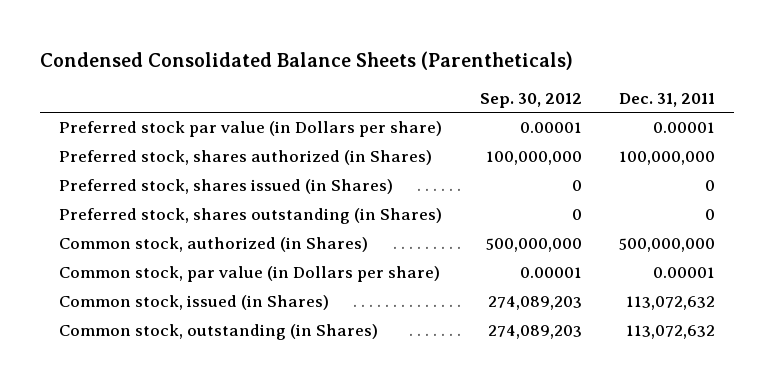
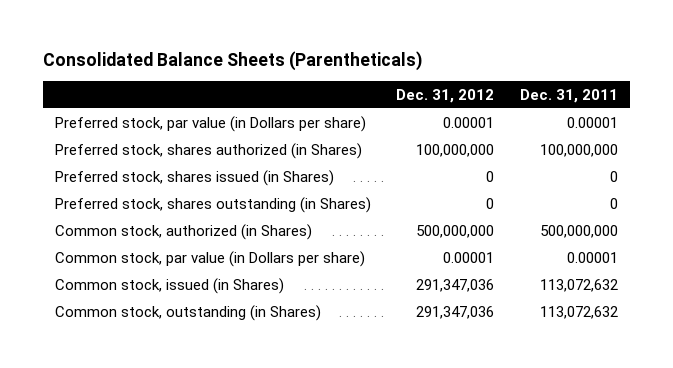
[40,50,574,70] Condensed Consolidated Balance Sheets (Parentheticals) -> [42,51,422,72] Consolidated Balance Sheets (Parentheticals)
[479,92,582,108] Sep. 30, 2012 -> none
none -> [396,88,495,103] Dec. 31, 2012
[59,121,443,138] Preferred stock par value (in Dollars per share) -> [55,115,367,132] Preferred stock, par value (in Dollars per share)

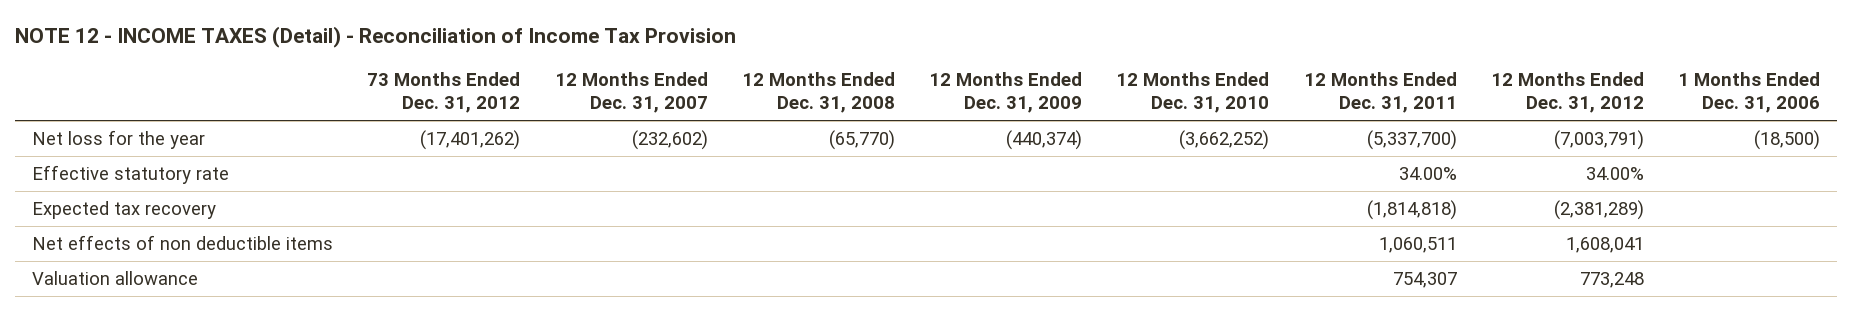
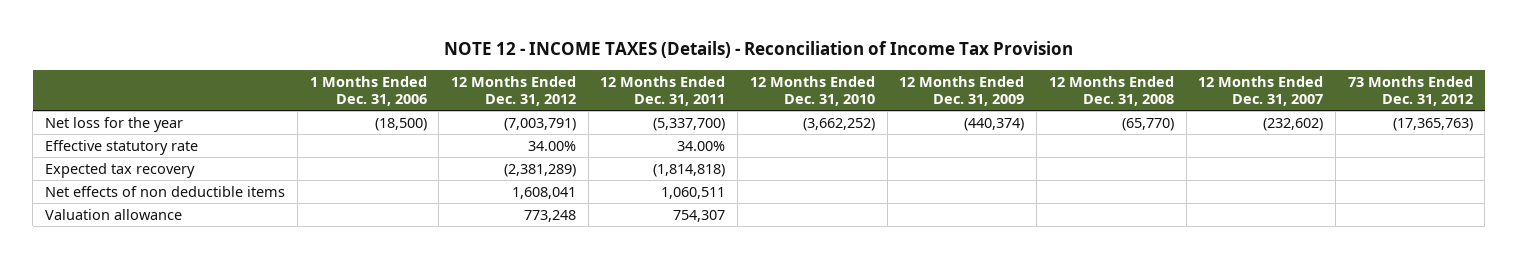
[14,26,736,49] NOTE 12 - INCOME TAXES (Detail) - Reconciliation of Income Tax Provision -> [443,41,1073,59] NOTE 12 - INCOME TAXES (Details) - Reconciliation of Income Tax Provision
[420,130,521,151] (17,401,262) -> [1392,117,1473,131] (17,365,763)

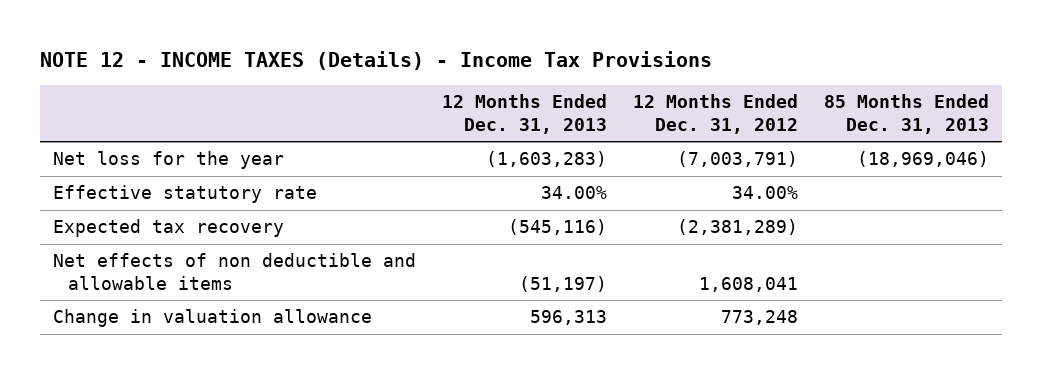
[443,41,1073,59] NOTE 12 - INCOME TAXES (Details) - Reconciliation of Income Tax Provision -> [40,51,713,71] NOTE 12 - INCOME TAXES (Details) - Income Tax Provisions
[309,75,427,106] 1 Months Ended Dec. 31, 2006 -> none
[600,75,726,106] 12 Months Ended Dec. 31, 2011 -> none
[749,75,875,106] 12 Months Ended Dec. 31, 2010 -> none
[899,75,1025,106] 12 Months Ended Dec. 31, 2009 -> none
[1048,75,1174,106] 12 Months Ended Dec. 31, 2008 -> none
[1198,75,1324,106] 12 Months Ended Dec. 31, 2007 -> none
[1347,75,1473,106] 73 Months Ended Dec. 31, 2012 -> none
none -> [442,94,608,134] 12 Months Ended Dec. 31, 2013
none -> [823,94,989,134] 85 Months Ended Dec. 31, 2013
[45,185,286,197] Net effects of non deductible items -> [53,253,417,290] Net effects of non deductible and allowable items
[45,208,183,220] Valuation allowance -> [53,309,373,328] Change in valuation allowance

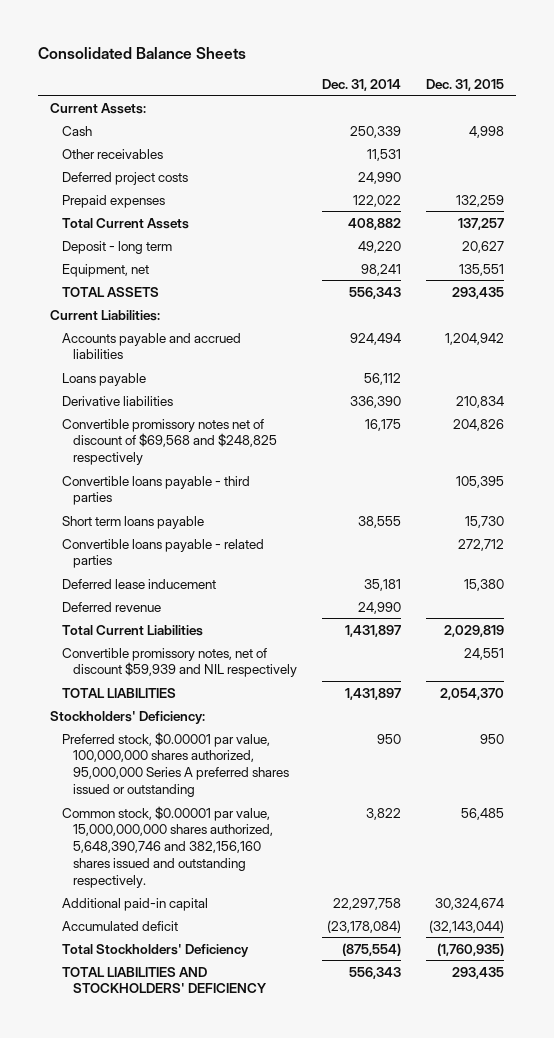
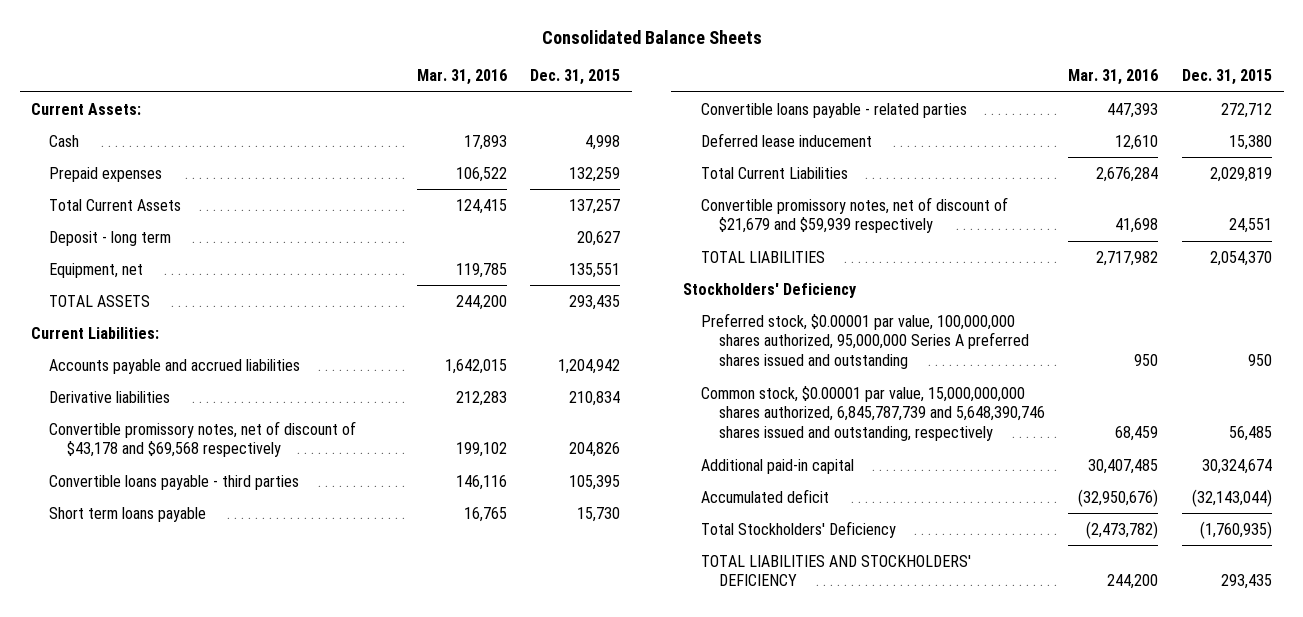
[321,78,401,91] Dec. 31, 2014 -> none
none -> [416,69,507,86] Mar. 31, 2016
[61,148,163,159] Other receivables -> none
[61,171,188,185] Deferred project costs -> none
[61,372,146,386] Loans payable -> none
[61,418,278,466] Convertible promissory notes net of discount of $69,568 and $248,825 respectively -> [49,420,357,458] Convertible promissory notes, net of discount of $43,178 and $69,568 respectively
[61,601,161,612] Deferred revenue -> none
[61,647,298,678] Convertible promissory notes, net of discount $59,939 and NIL respectively -> [701,196,1009,234] Convertible promissory notes, net of discount of $21,679 and $59,939 respectively
[49,710,205,724] Stockholders' Deficiency: -> [683,282,858,298] Stockholders' Deficiency
[61,731,290,797] Preferred stock, $0.00001 par value, 100,000,000 shares authorized, 95,000,000 Series A preferred shares issued or outstanding -> [701,312,1029,370] Preferred stock, $0.00001 par value, 100,000,000 shares authorized, 95,000,000 Series A preferred shares issued and outstanding
[61,805,274,888] Common stock, $0.00001 par value, 15,000,000,000 shares authorized, 5,648,390,746 and 382,156,160 shares issued and outstanding respectively. -> [701,385,1045,442] Common stock, $0.00001 par value, 15,000,000,000 shares authorized, 6,845,787,739 and 5,648,390,746 shares issued and outstanding, respectively

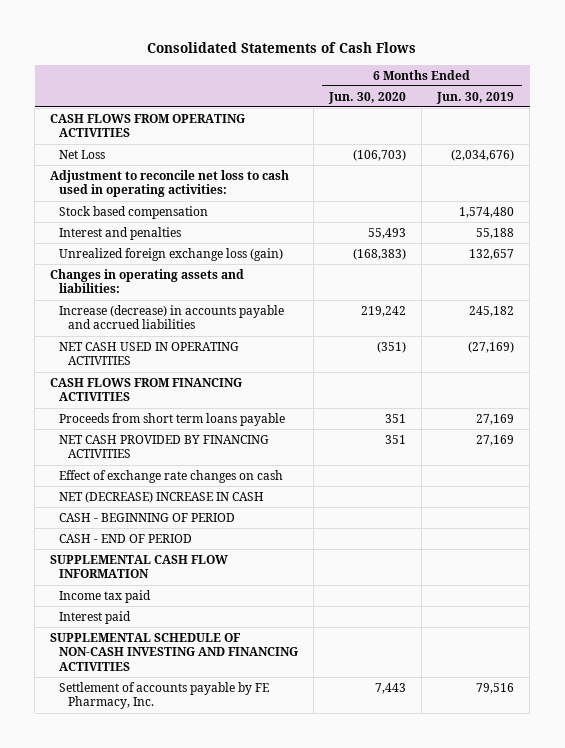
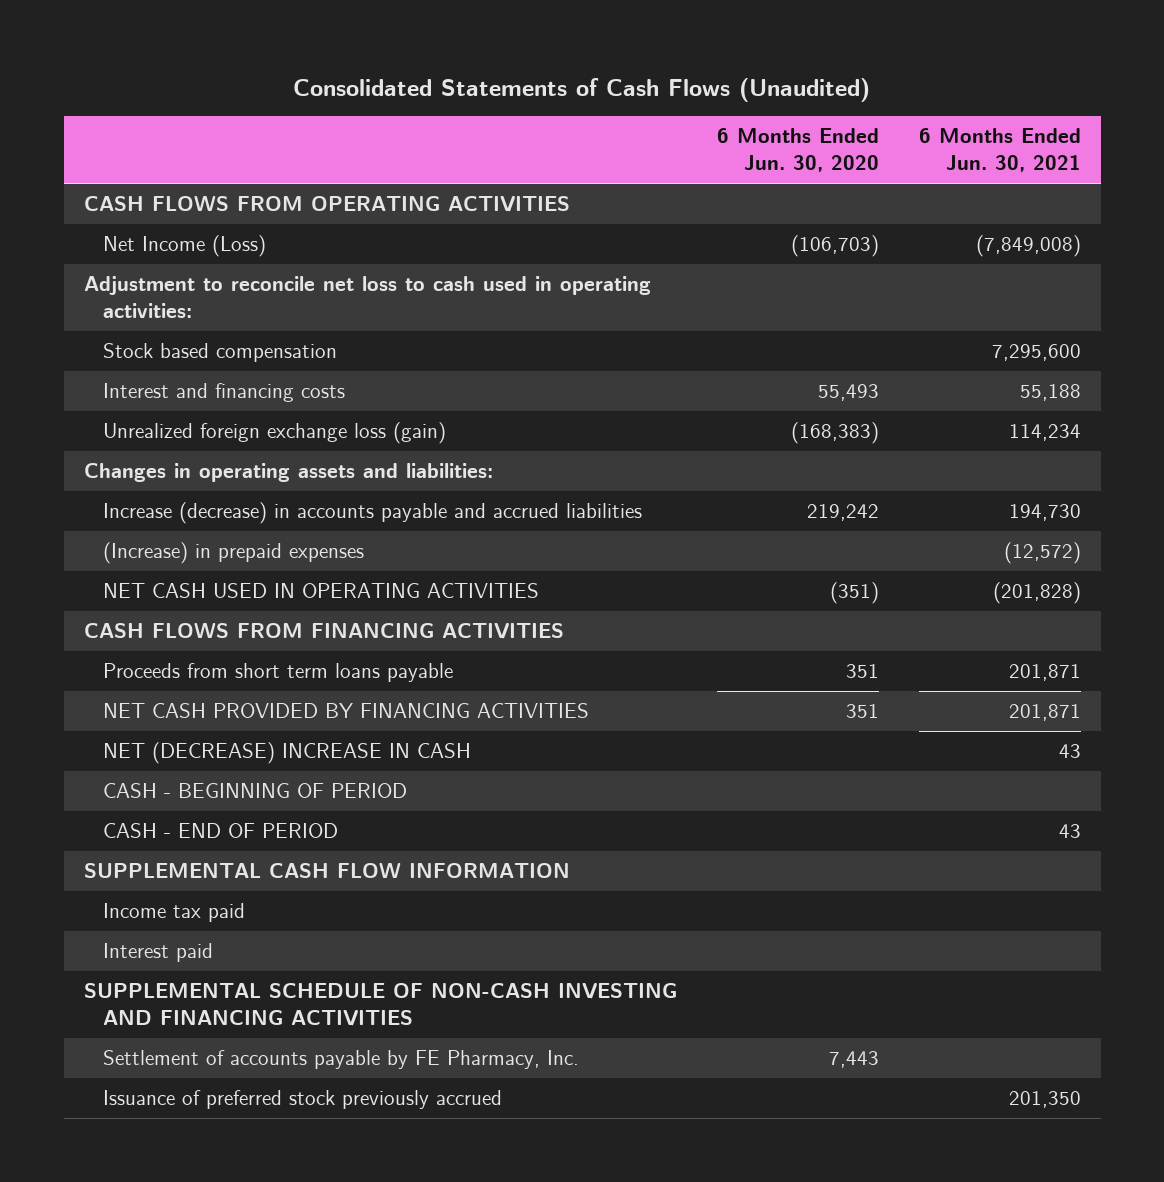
[147,42,417,54] Consolidated Statements of Cash Flows -> [293,77,871,102] Consolidated Statements of Cash Flows (Unaudited)
[436,91,515,104] Jun. 30, 2019 -> none
none -> [918,128,1081,173] 6 Months Ended Jun. 30, 2021
[59,149,106,159] Net Loss -> [103,235,267,258] Net Income (Loss)
[59,226,182,240] Interest and penalties -> [103,383,346,403] Interest and financing costs
none -> [103,542,365,565] (Increase) in prepaid expenses
[59,469,284,483] Effect of exchange rate changes on cash -> none
none -> [103,1090,503,1110] Issuance of preferred stock previously accrued

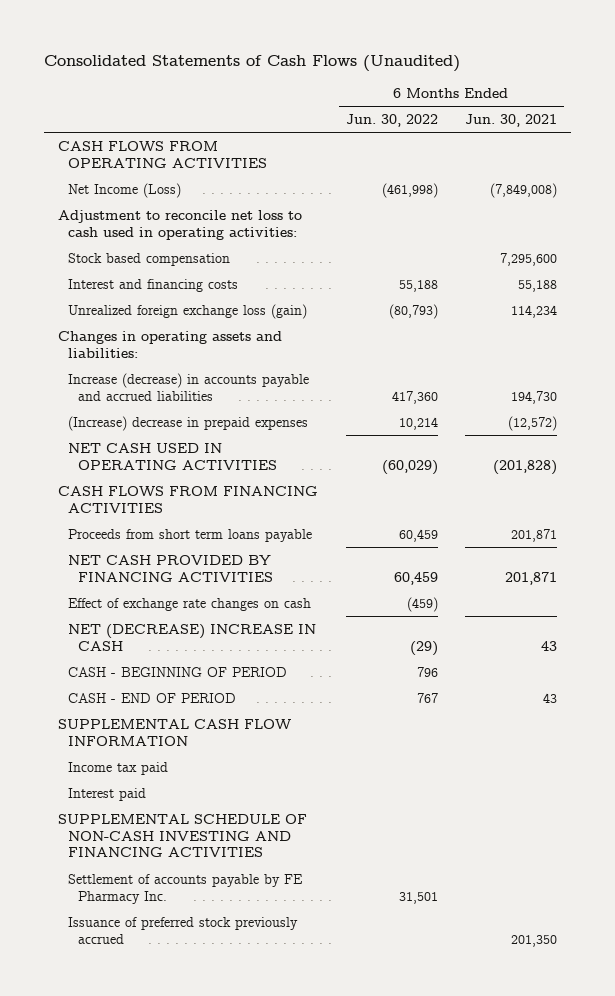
[716,128,879,173] 6 Months Ended Jun. 30, 2020 -> none
none -> [345,114,438,128] Jun. 30, 2022
[103,542,365,565] (Increase) in prepaid expenses -> [67,415,308,431] (Increase) decrease in prepaid expenses
none -> [67,597,311,611] Effect of exchange rate changes on cash
[103,1050,580,1070] Settlement of accounts payable by FE Pharmacy, Inc. -> [67,873,303,904] Settlement of accounts payable by FE Pharmacy Inc.

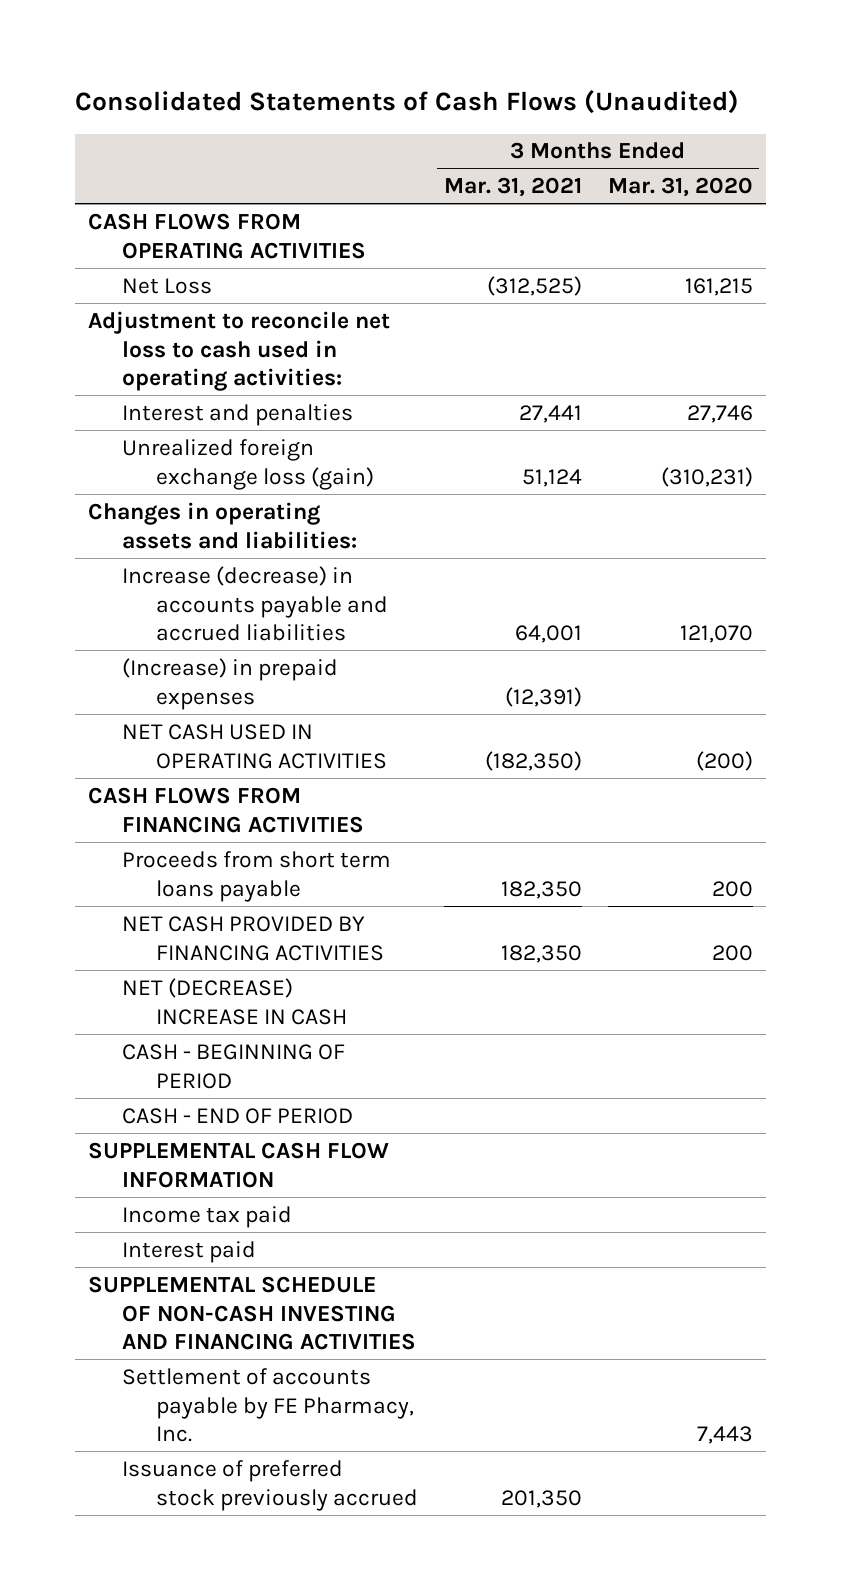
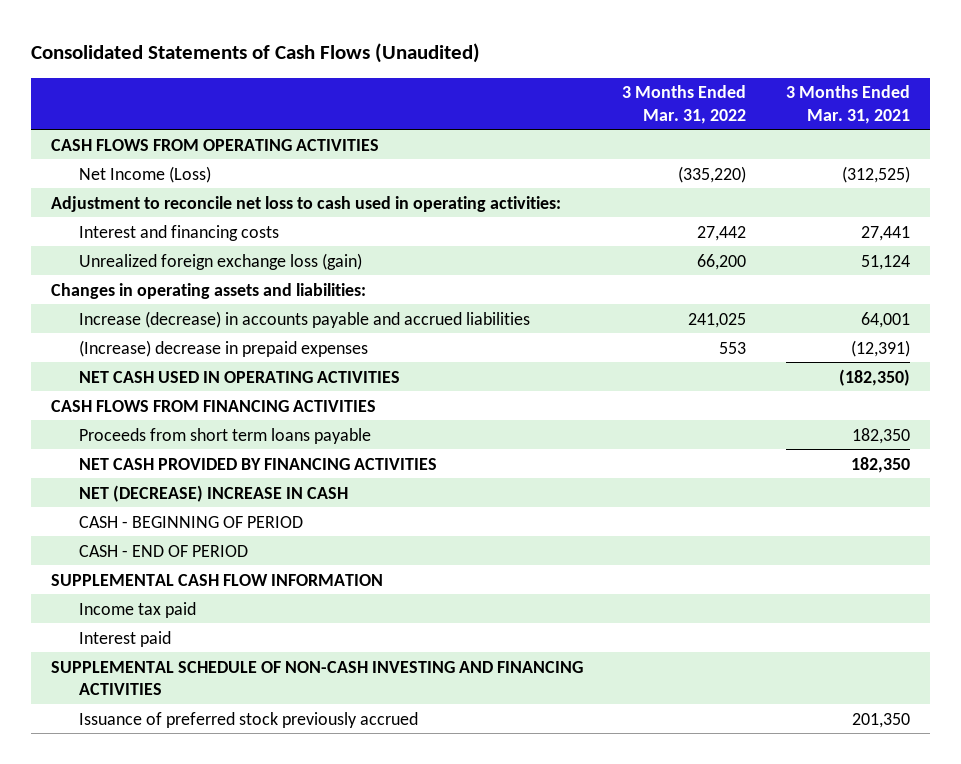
[607,177,753,198] Mar. 31, 2020 -> none
none -> [622,85,747,124] 3 Months Ended Mar. 31, 2022
[121,277,212,294] Net Loss -> [79,165,212,183] Net Income (Loss)
[121,403,353,426] Interest and penalties -> [79,224,280,241] Interest and financing costs
[121,657,338,710] (Increase) in prepaid expenses -> [79,339,369,357] (Increase) decrease in prepaid expenses
[121,1367,414,1443] Settlement of accounts payable by FE Pharmacy, Inc. -> none

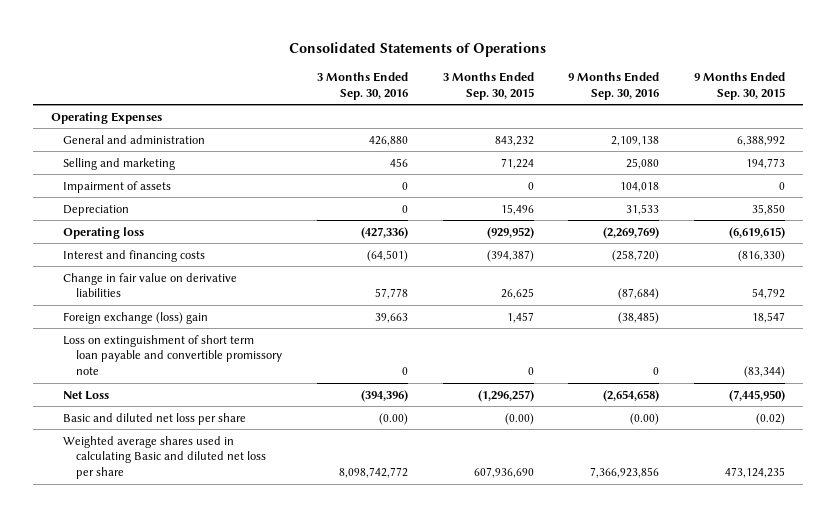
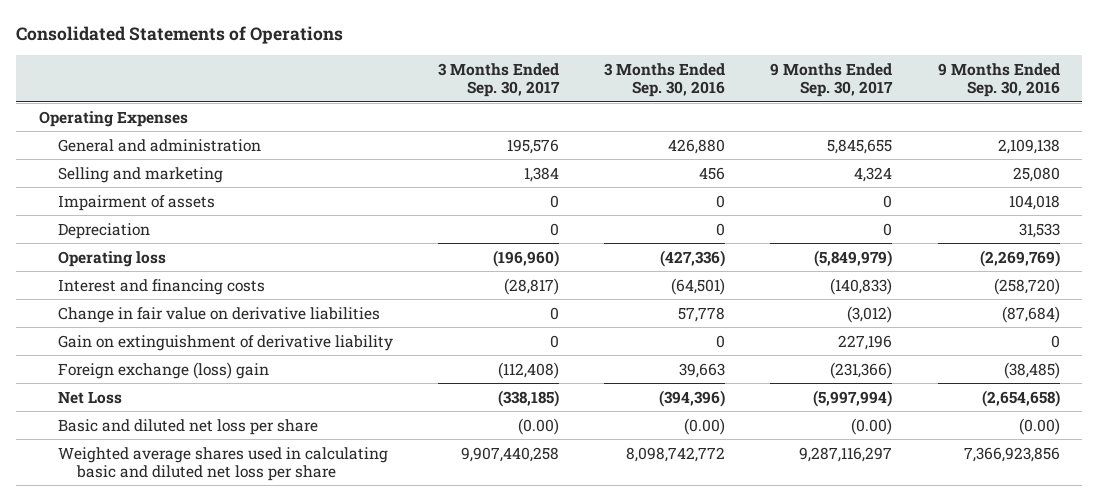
[442,72,534,100] 3 Months Ended Sep. 30, 2015 -> none
[694,72,786,100] 9 Months Ended Sep. 30, 2015 -> none
none -> [438,63,561,97] 3 Months Ended Sep. 30, 2017
none -> [770,63,894,97] 9 Months Ended Sep. 30, 2017
none -> [57,334,393,351] Gain on extinguishment of derivative liability
[63,334,282,376] Loss on extinguishment of short term loan payable and convertible promissory note -> none
[63,435,266,480] Weighted average shares used in calculating Basic and diluted net loss per share -> [57,446,388,481] Weighted average shares used in calculating basic and diluted net loss per share

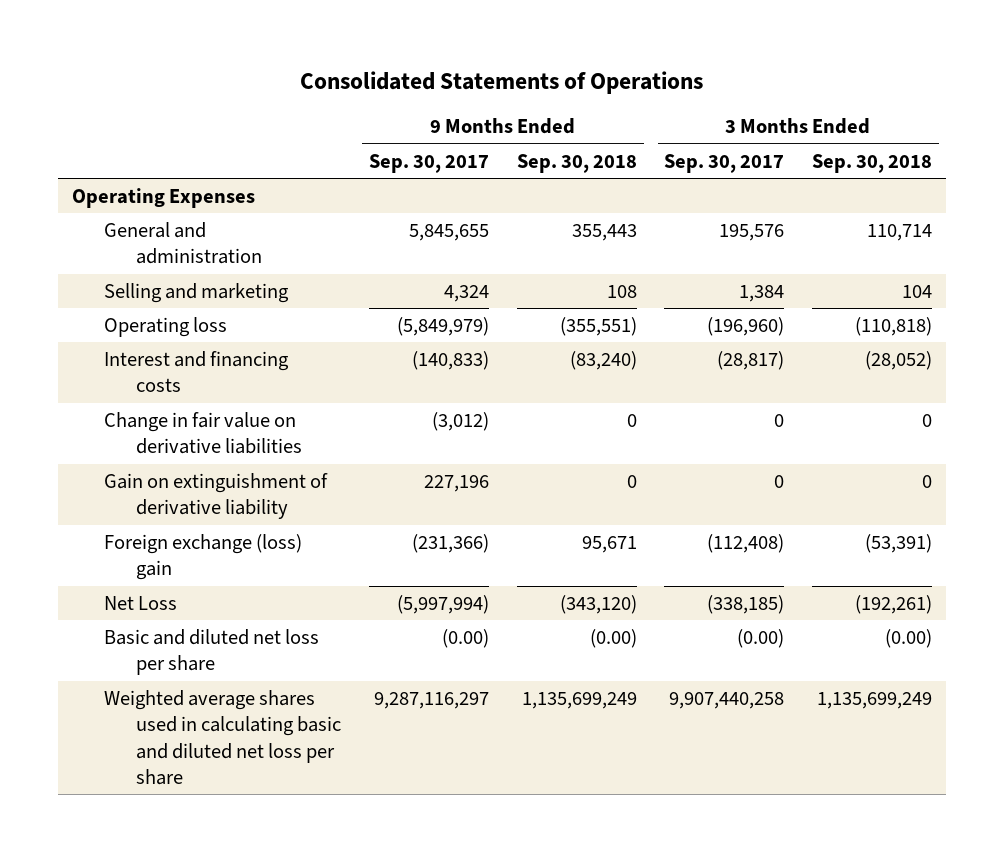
[604,63,726,97] 3 Months Ended Sep. 30, 2016 -> none
[937,63,1060,97] 9 Months Ended Sep. 30, 2016 -> none
none -> [516,153,637,173] Sep. 30, 2018
none -> [812,153,933,173] Sep. 30, 2018
[57,194,215,211] Impairment of assets -> none
[57,222,150,239] Depreciation -> none

